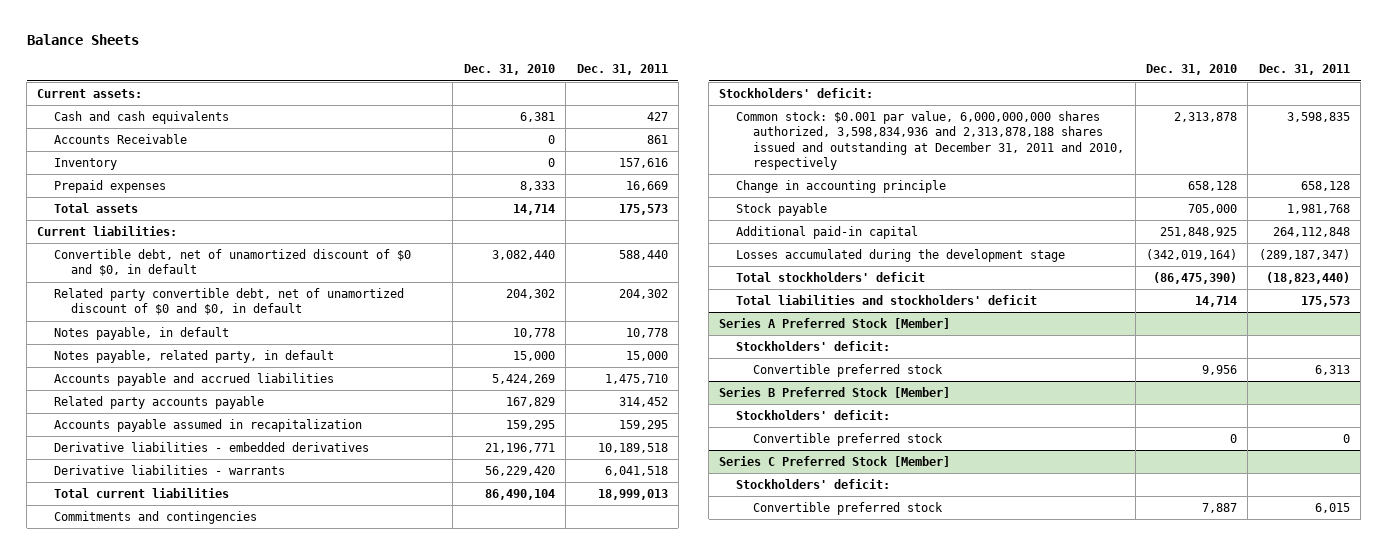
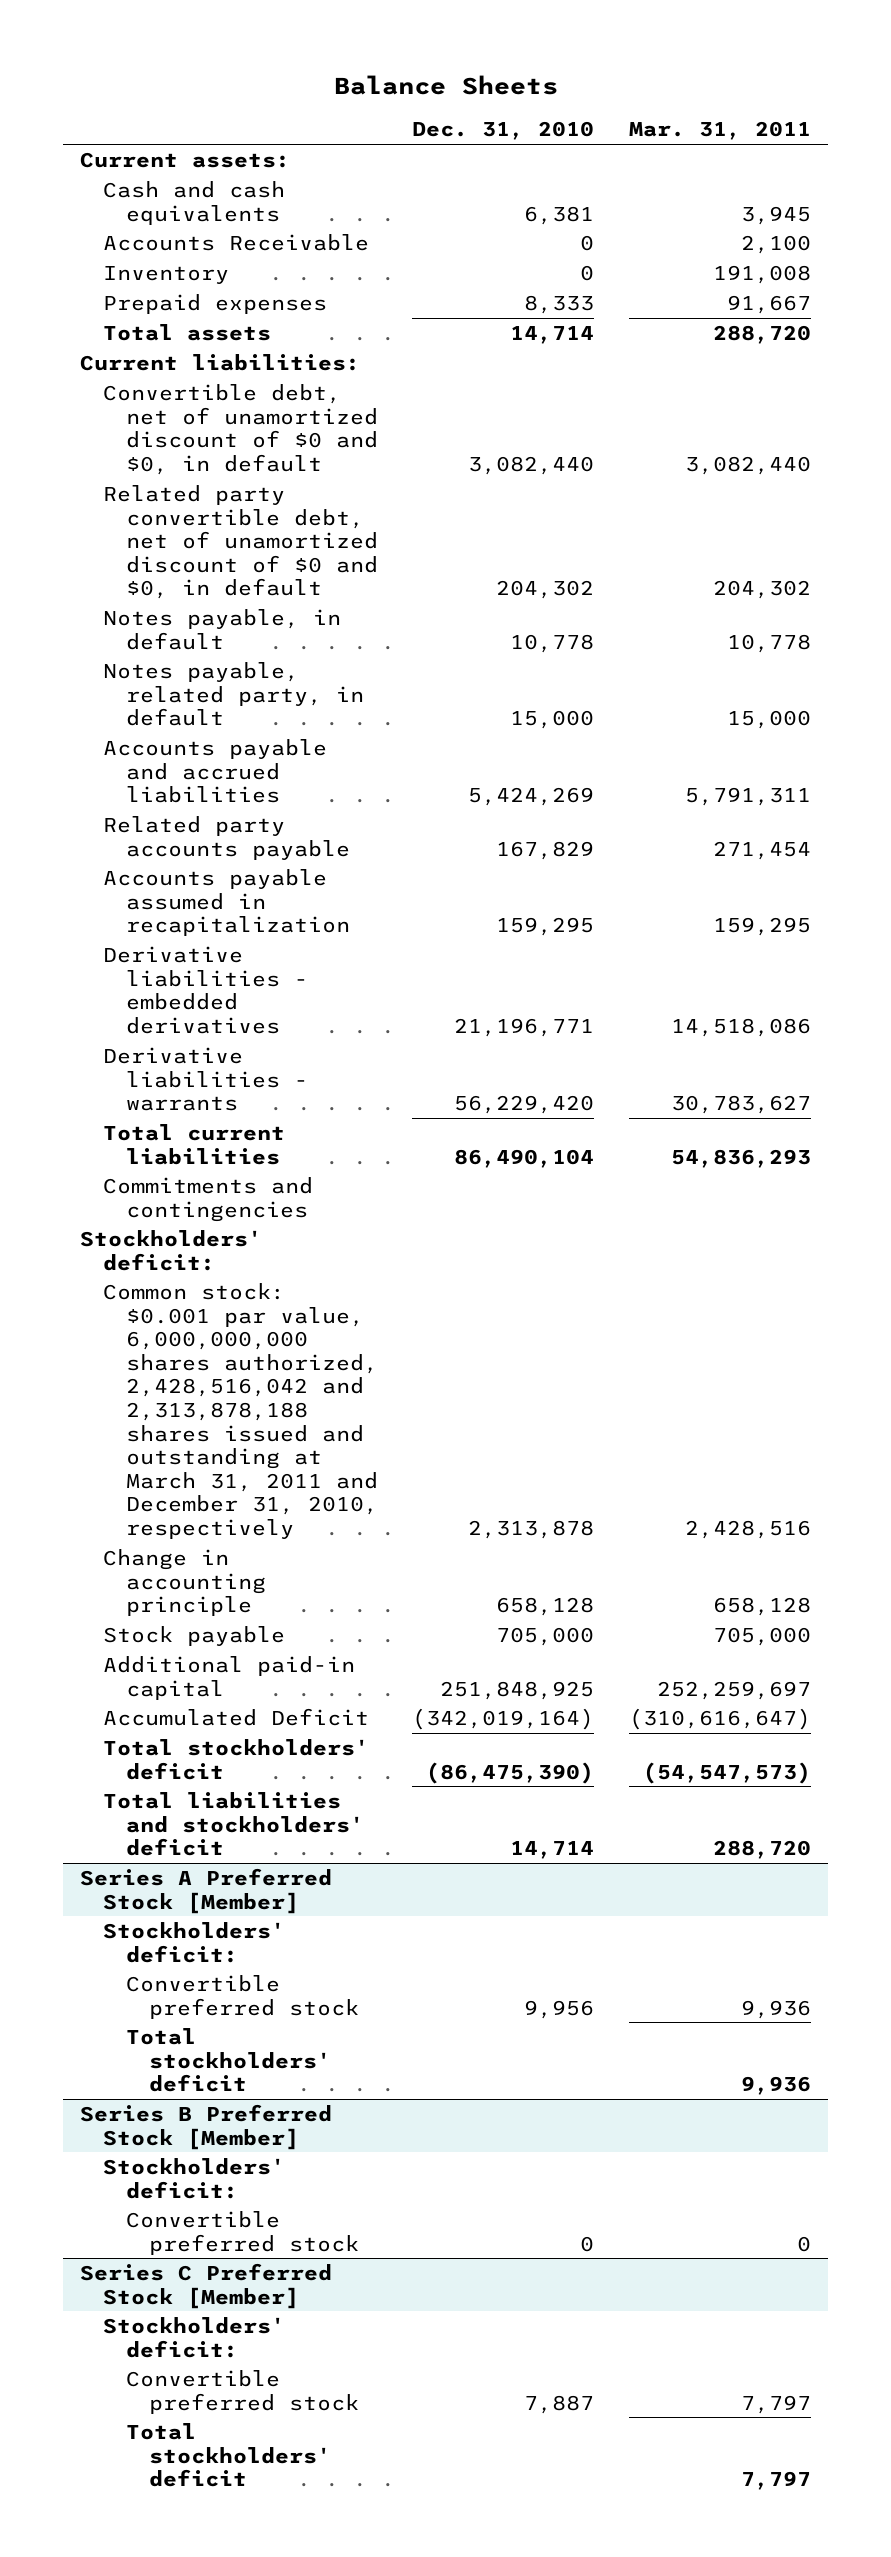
[576,64,668,76] Dec. 31, 2011 -> none
none -> [628,121,811,141] Mar. 31, 2011
[736,111,1125,170] Common stock: $0.001 par value, 6,000,000,000 shares authorized, 3,598,834,936 and 2,313,878,188 shares issued and outstanding at December 31, 2011 and 2010, respectively -> [103,1282,379,1539] Common stock: $0.001 par value, 6,000,000,000 shares authorized, 2,428,516,042 and 2,313,878,188 shares issued and outstanding at March 31, 2011 and December 31, 2010, respectively
[736,249,1066,263] Losses accumulated during the development stage -> [103,1707,370,1726] Accumulated Deficit
none -> [126,2027,331,2093] Total stockholders' deficit
none -> [126,2422,331,2488] Total stockholders' deficit

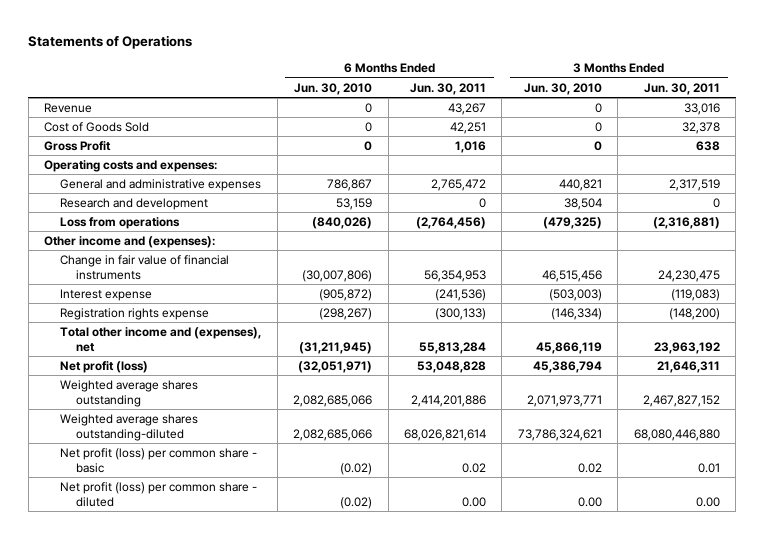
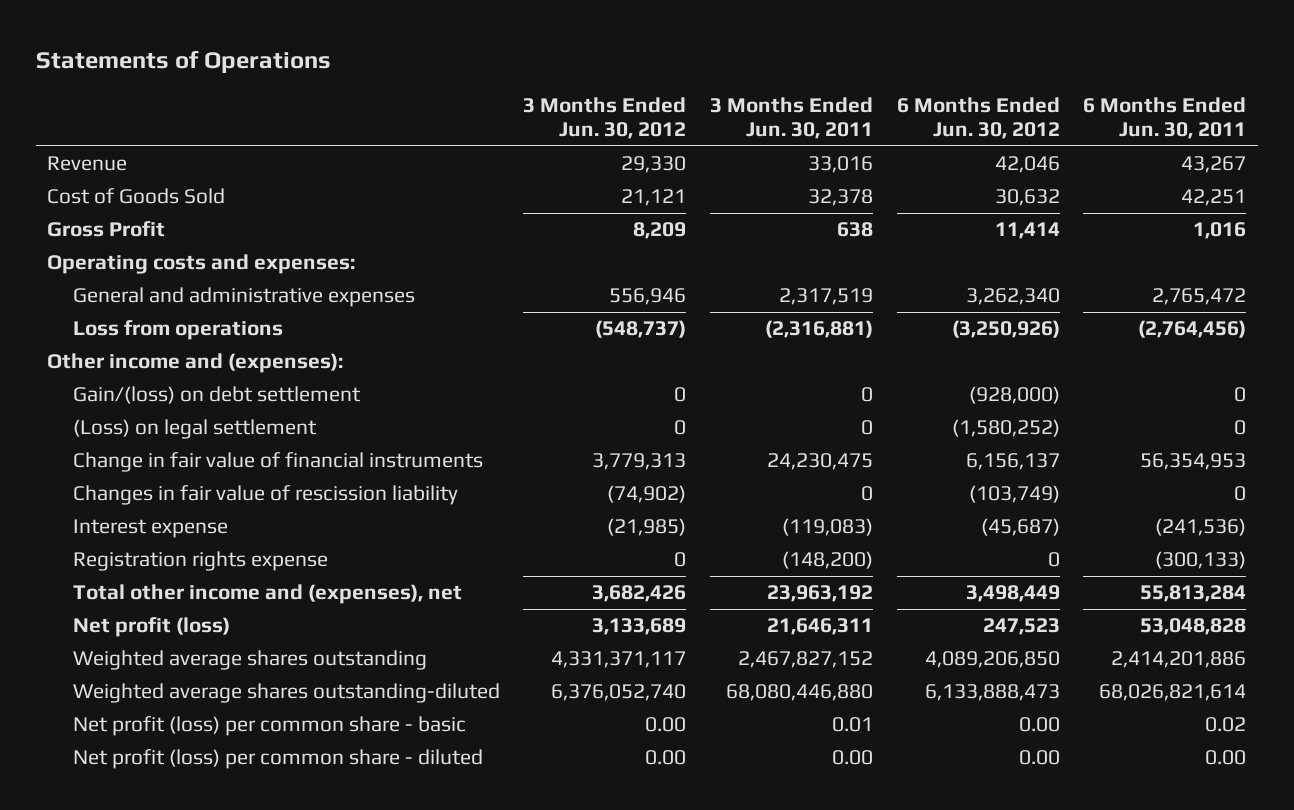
[294,82,373,95] Jun. 30, 2010 -> none
[523,82,602,95] Jun. 30, 2010 -> none
none -> [523,96,687,140] 3 Months Ended Jun. 30, 2012
none -> [896,96,1060,140] 6 Months Ended Jun. 30, 2012
[60,197,209,210] Research and development -> none
none -> [72,386,361,405] Gain/(loss) on debt settlement
none -> [72,419,317,440] (Loss) on legal settlement
none -> [72,485,458,506] Changes in fair value of rescission liability

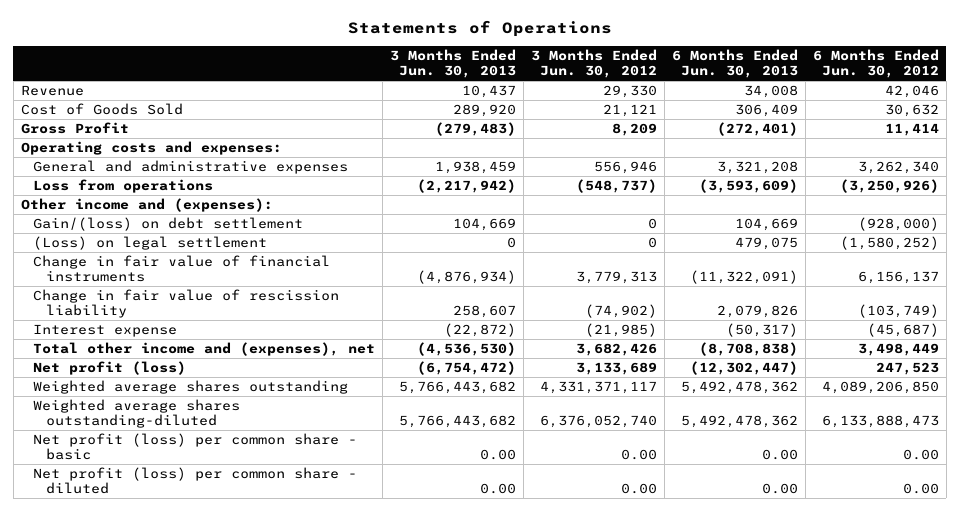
[710,96,874,140] 3 Months Ended Jun. 30, 2011 -> none
[1083,96,1247,140] 6 Months Ended Jun. 30, 2011 -> none
none -> [390,49,517,79] 3 Months Ended Jun. 30, 2013
none -> [672,49,799,79] 6 Months Ended Jun. 30, 2013
[72,485,458,506] Changes in fair value of rescission liability -> [33,289,340,318] Change in fair value of rescission liability
[72,551,328,572] Registration rights expense -> none

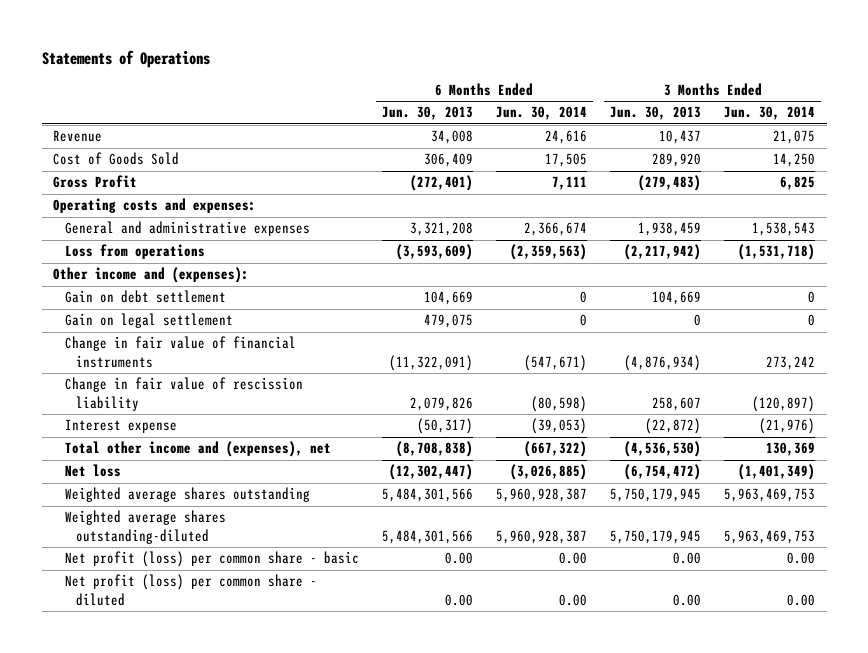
[531,49,658,79] 3 Months Ended Jun. 30, 2012 -> none
[813,49,940,79] 6 Months Ended Jun. 30, 2012 -> none
none -> [495,106,587,121] Jun. 30, 2014
none -> [724,106,816,121] Jun. 30, 2014
[33,217,304,232] Gain/(loss) on debt settlement -> [64,290,226,304] Gain on debt settlement
[33,236,268,251] (Loss) on legal settlement -> [64,313,233,329] Gain on legal settlement
[33,361,187,376] Net profit (loss) -> [64,464,121,478] Net loss
[399,381,517,395] 5,766,443,682 -> [610,488,702,503] 5,750,179,945
[681,381,799,395] 5,492,478,362 -> [381,488,473,503] 5,484,301,566
[399,414,517,428] 5,766,443,682 -> [610,529,702,544] 5,750,179,945
[681,414,799,428] 5,492,478,362 -> [381,529,473,544] 5,484,301,566

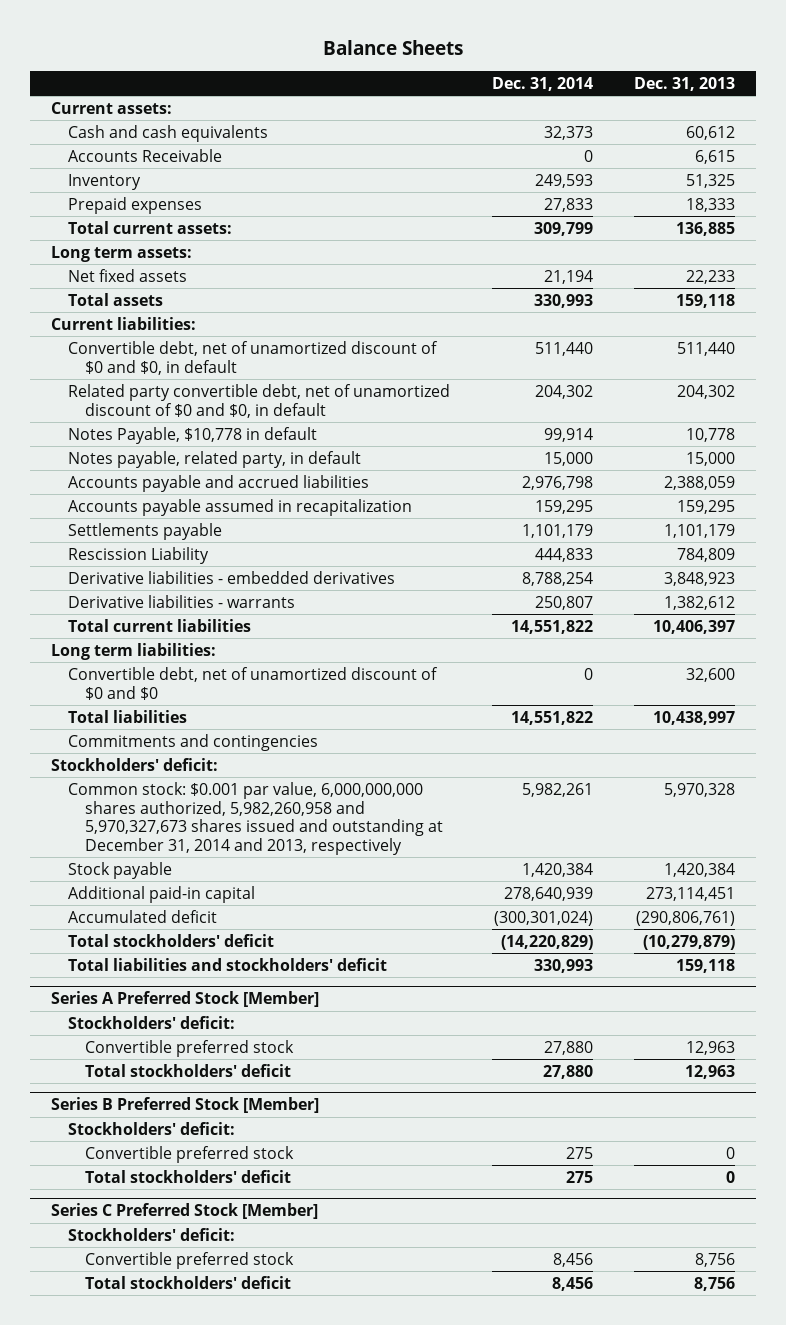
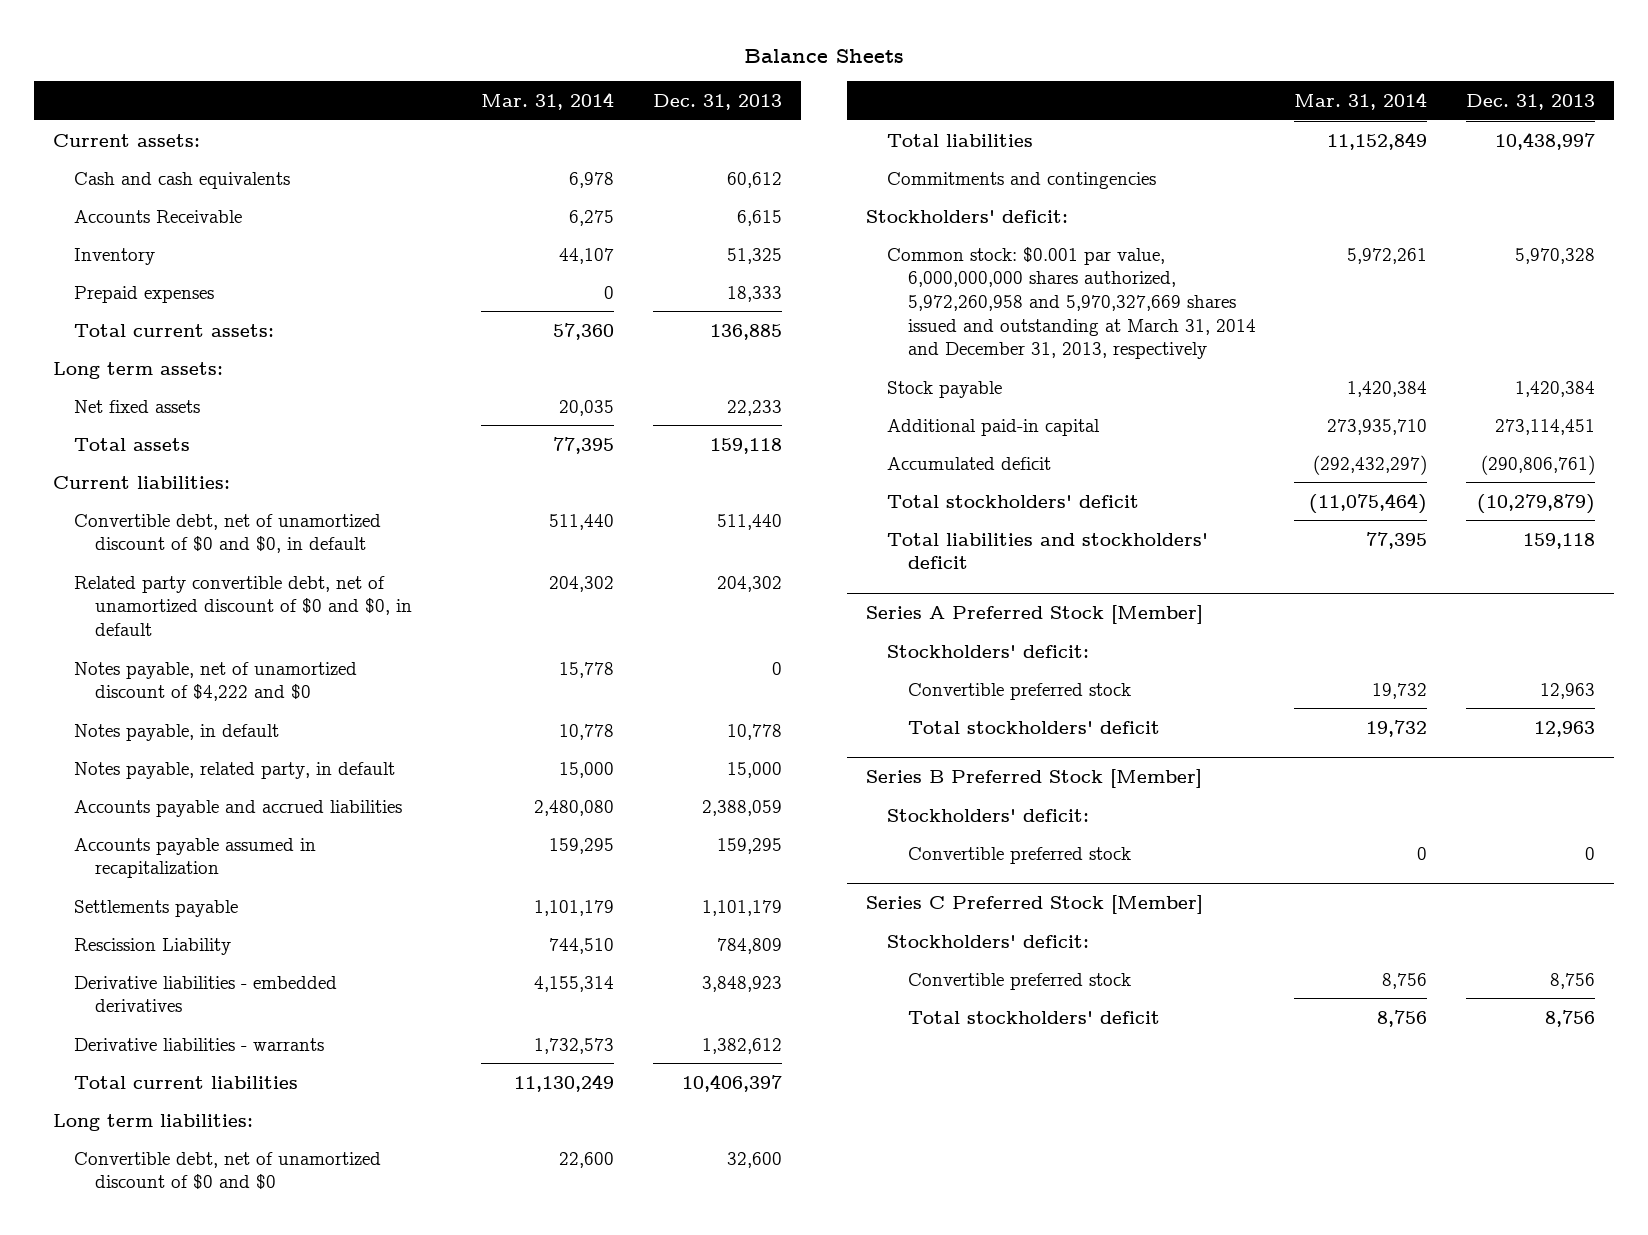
[491,76,593,91] Dec. 31, 2014 -> none
none -> [481,91,615,110] Mar. 31, 2014
none -> [74,661,358,702] Notes payable, net of unamortized discount of $4,222 and $0
[67,426,317,444] Notes Payable, $10,778 in default -> [74,723,280,741] Notes payable, in default
[67,781,443,855] Common stock: $0.001 par value, 6,000,000,000 shares authorized, 5,982,260,958 and 5,970,327,673 shares issued and outstanding at December 31, 2014 and 2013, respectively -> [887,246,1256,360] Common stock: $0.001 par value, 6,000,000,000 shares authorized, 5,972,260,958 and 5,970,327,669 shares issued and outstanding at March 31, 2014 and December 31, 2013, respectively
[84,1169,291,1183] Total stockholders' deficit -> none

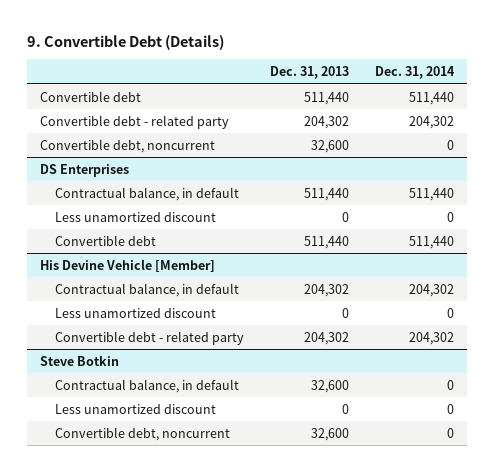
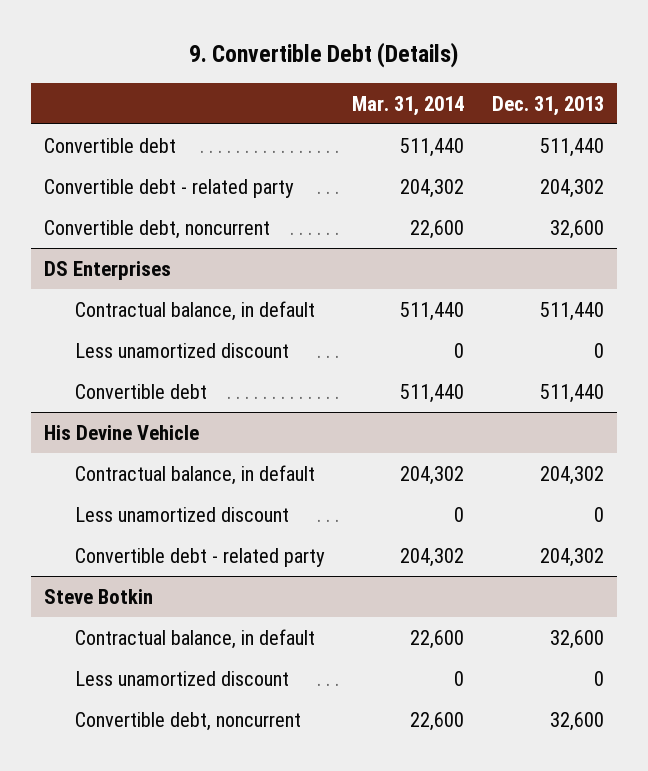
[374,65,455,79] Dec. 31, 2014 -> none
none -> [352,95,465,116] Mar. 31, 2014
[40,258,216,272] His Devine Vehicle [Member] -> [44,424,200,440] His Devine Vehicle

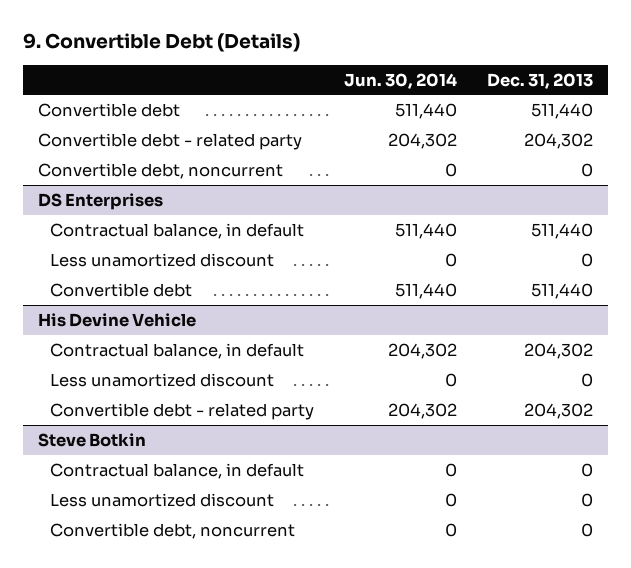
[352,95,465,116] Mar. 31, 2014 -> none
none -> [343,72,457,89] Jun. 30, 2014
[549,219,604,239] 32,600 -> [580,162,593,177] 0
[549,629,604,649] 32,600 -> [580,462,593,477] 0
[549,711,604,731] 32,600 -> [580,522,593,537] 0

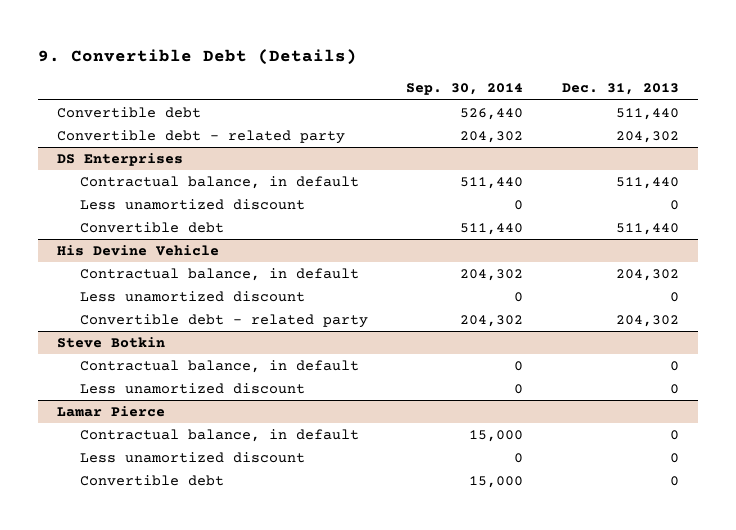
[343,72,457,89] Jun. 30, 2014 -> none
none -> [406,83,524,96] Sep. 30, 2014
[37,162,283,179] Convertible debt, noncurrent -> none
none -> [57,406,166,418] Lamar Pierce
none -> [79,429,359,443] Contractual balance, in default
none -> [79,452,305,464] Less unamortized discount
[50,522,296,539] Convertible debt, noncurrent -> [79,475,224,487] Convertible debt

